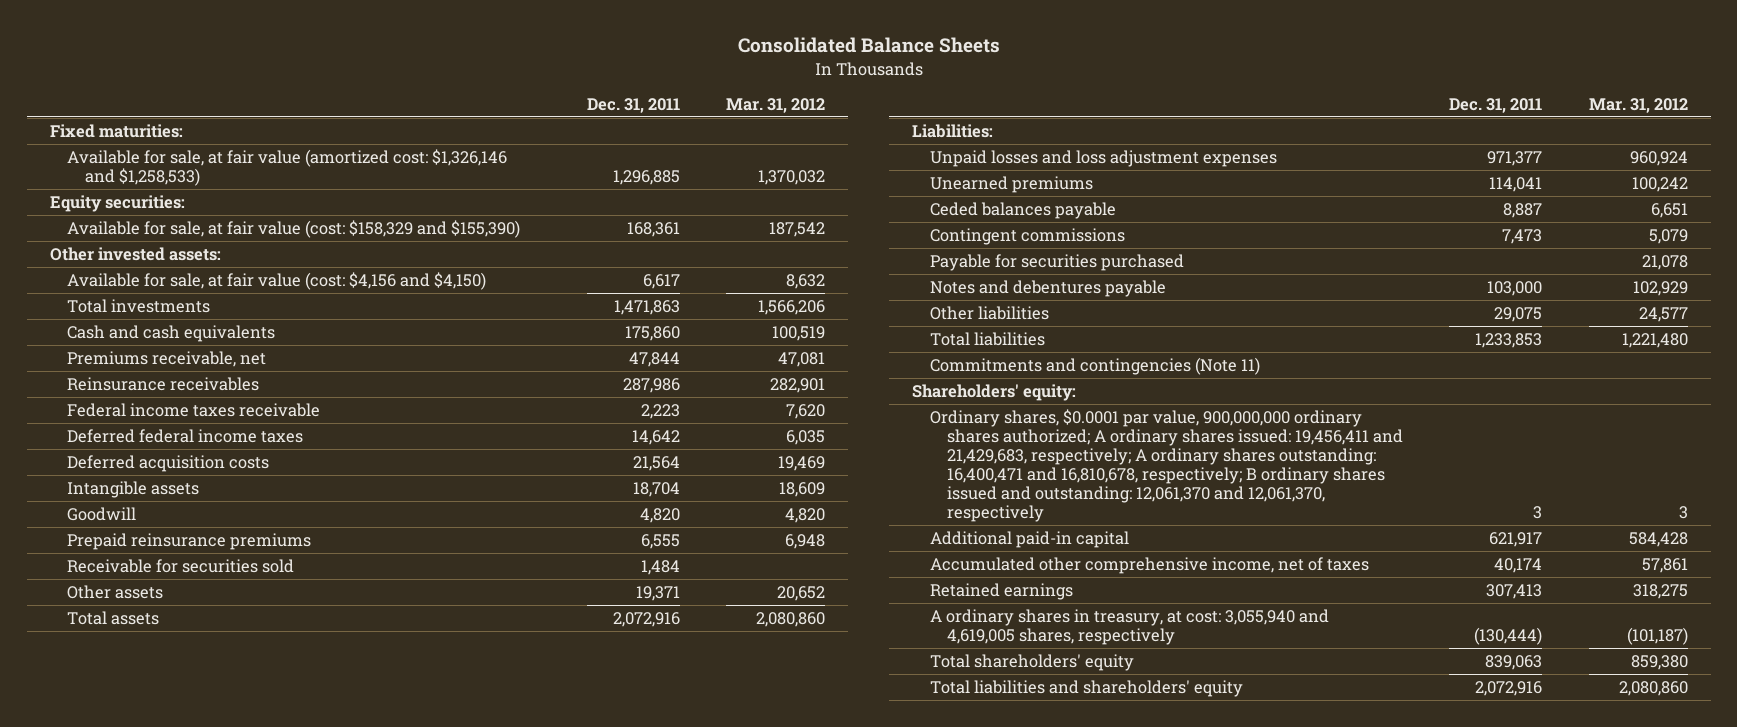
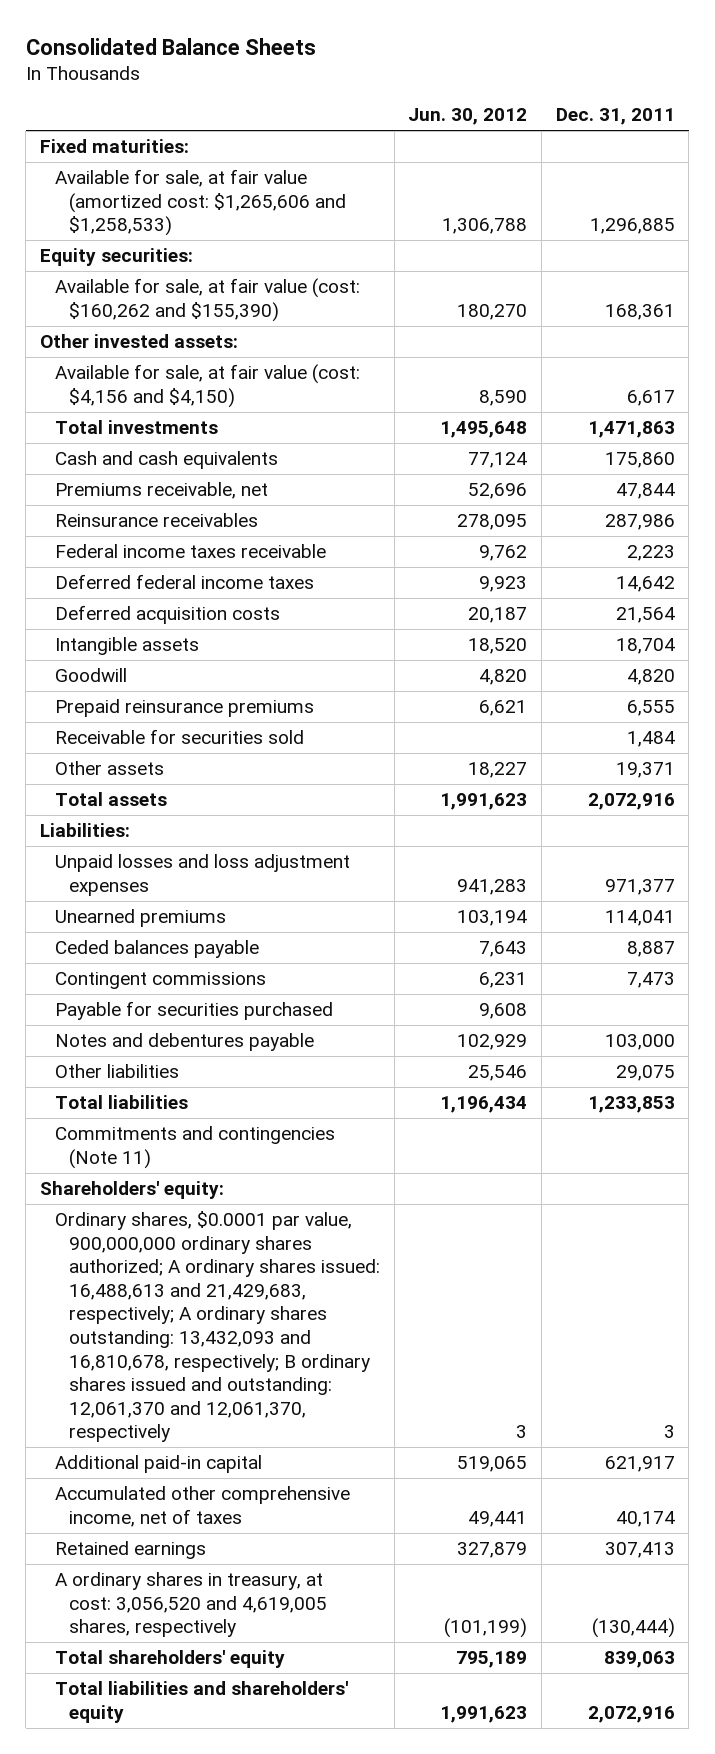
[725,98,825,114] Mar. 31, 2012 -> none
none -> [408,108,528,126] Jun. 30, 2012
[67,148,508,186] Available for sale, at fair value (amortized cost: $1,326,146 and $1,258,533) -> [54,169,347,237] Available for sale, at fair value (amortized cost: $1,265,606 and $1,258,533)
[67,219,521,238] Available for sale, at fair value (cost: $158,329 and $155,390) -> [54,278,360,322] Available for sale, at fair value (cost: $160,262 and $155,390)
[929,408,1404,523] Ordinary shares, $0.0001 par value, 900,000,000 ordinary shares authorized; A ordinary shares issued: 19,456,411 and 21,429,683, respectively; A ordinary shares outstanding: 16,400,471 and 16,810,678, respectively; B ordinary shares issued and outstanding: 12,061,370 and 12,061,370, respectively -> [54,1211,381,1443] Ordinary shares, $0.0001 par value, 900,000,000 ordinary shares authorized; A ordinary shares issued: 16,488,613 and 21,429,683, respectively; A ordinary shares outstanding: 13,432,093 and 16,810,678, respectively; B ordinary shares issued and outstanding: 12,061,370 and 12,061,370, respectively
[929,608,1329,645] A ordinary shares in treasury, at cost: 3,055,940 and 4,619,005 shares, respectively -> [54,1572,328,1638] A ordinary shares in treasury, at cost: 3,056,520 and 4,619,005 shares, respectively

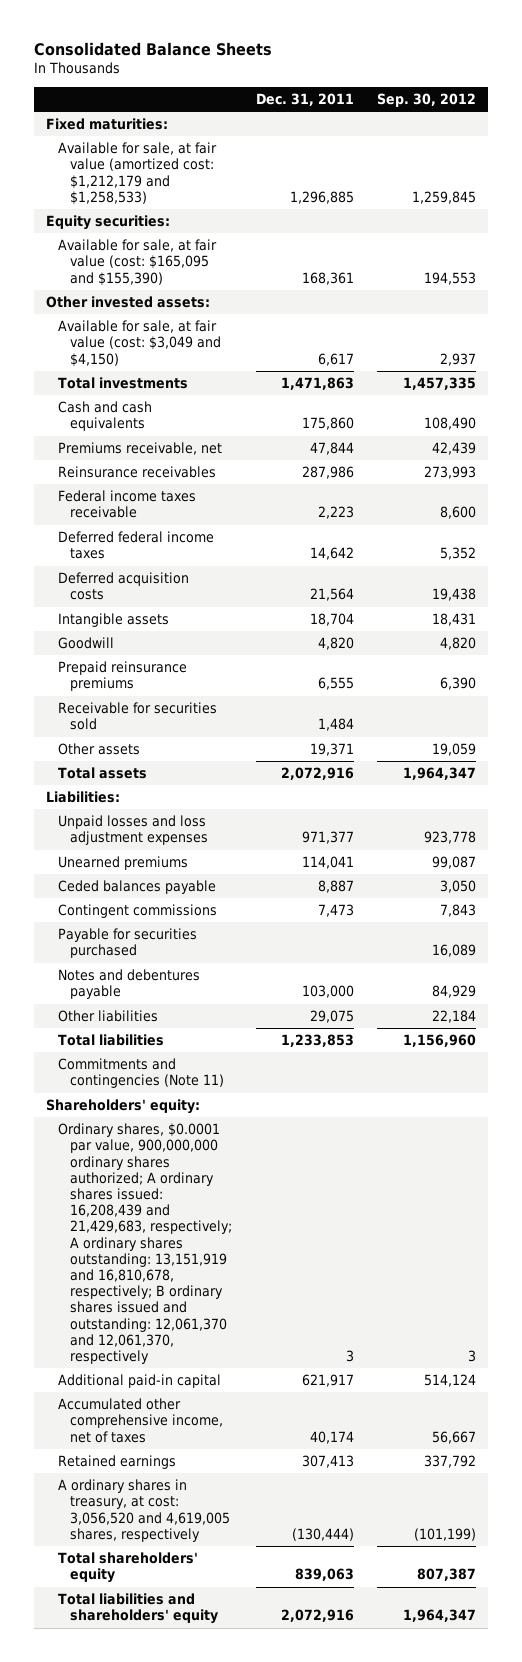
[408,108,528,126] Jun. 30, 2012 -> none
none -> [377,92,477,107] Sep. 30, 2012
[54,169,347,237] Available for sale, at fair value (amortized cost: $1,265,606 and $1,258,533) -> [57,142,217,205] Available for sale, at fair value (amortized cost: $1,212,179 and $1,258,533)
[54,278,360,322] Available for sale, at fair value (cost: $160,262 and $155,390) -> [57,239,217,286] Available for sale, at fair value (cost: $165,095 and $155,390)
[54,364,360,408] Available for sale, at fair value (cost: $4,156 and $4,150) -> [57,320,221,367] Available for sale, at fair value (cost: $3,049 and $4,150)
[54,1211,381,1443] Ordinary shares, $0.0001 par value, 900,000,000 ordinary shares authorized; A ordinary shares issued: 16,488,613 and 21,429,683, respectively; A ordinary shares outstanding: 13,432,093 and 16,810,678, respectively; B ordinary shares issued and outstanding: 12,061,370 and 12,061,370, respectively -> [57,1123,232,1365] Ordinary shares, $0.0001 par value, 900,000,000 ordinary shares authorized; A ordinary shares issued: 16,208,439 and 21,429,683, respectively; A ordinary shares outstanding: 13,151,919 and 16,810,678, respectively; B ordinary shares issued and outstanding: 12,061,370 and 12,061,370, respectively

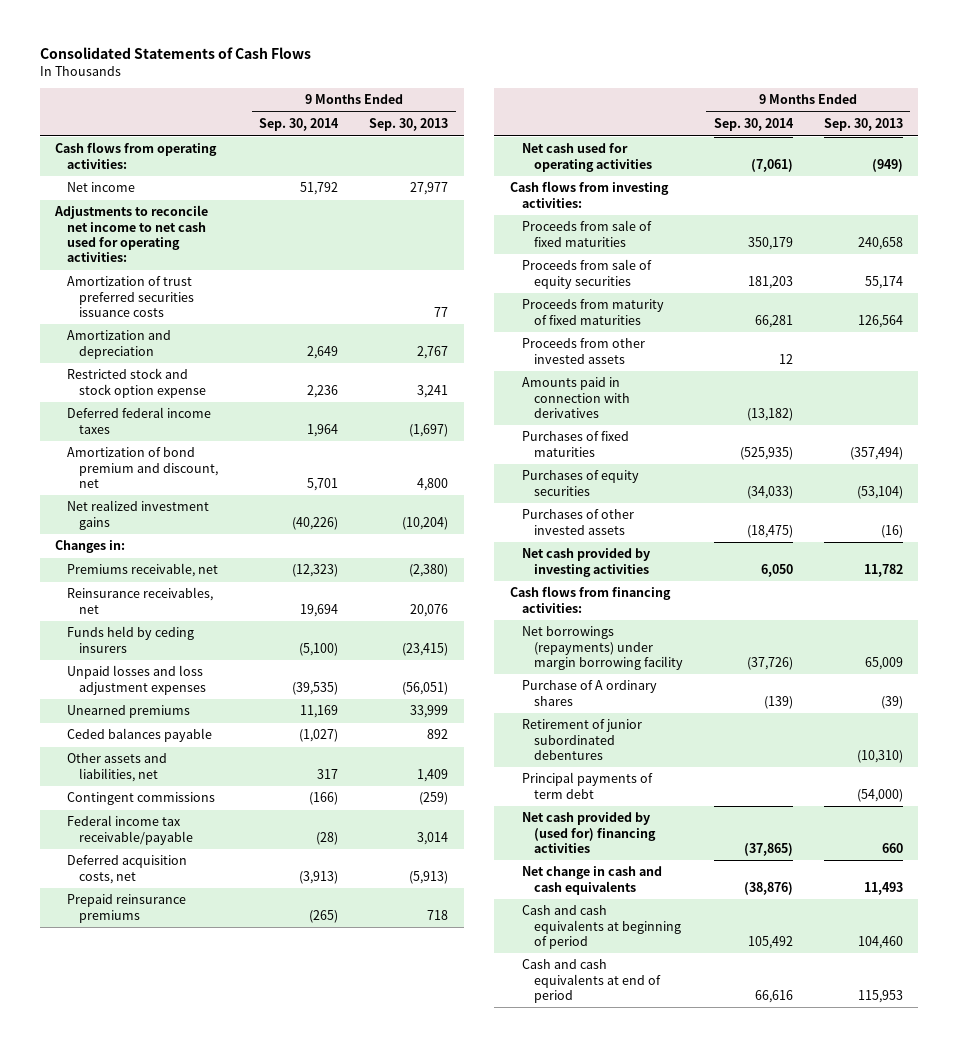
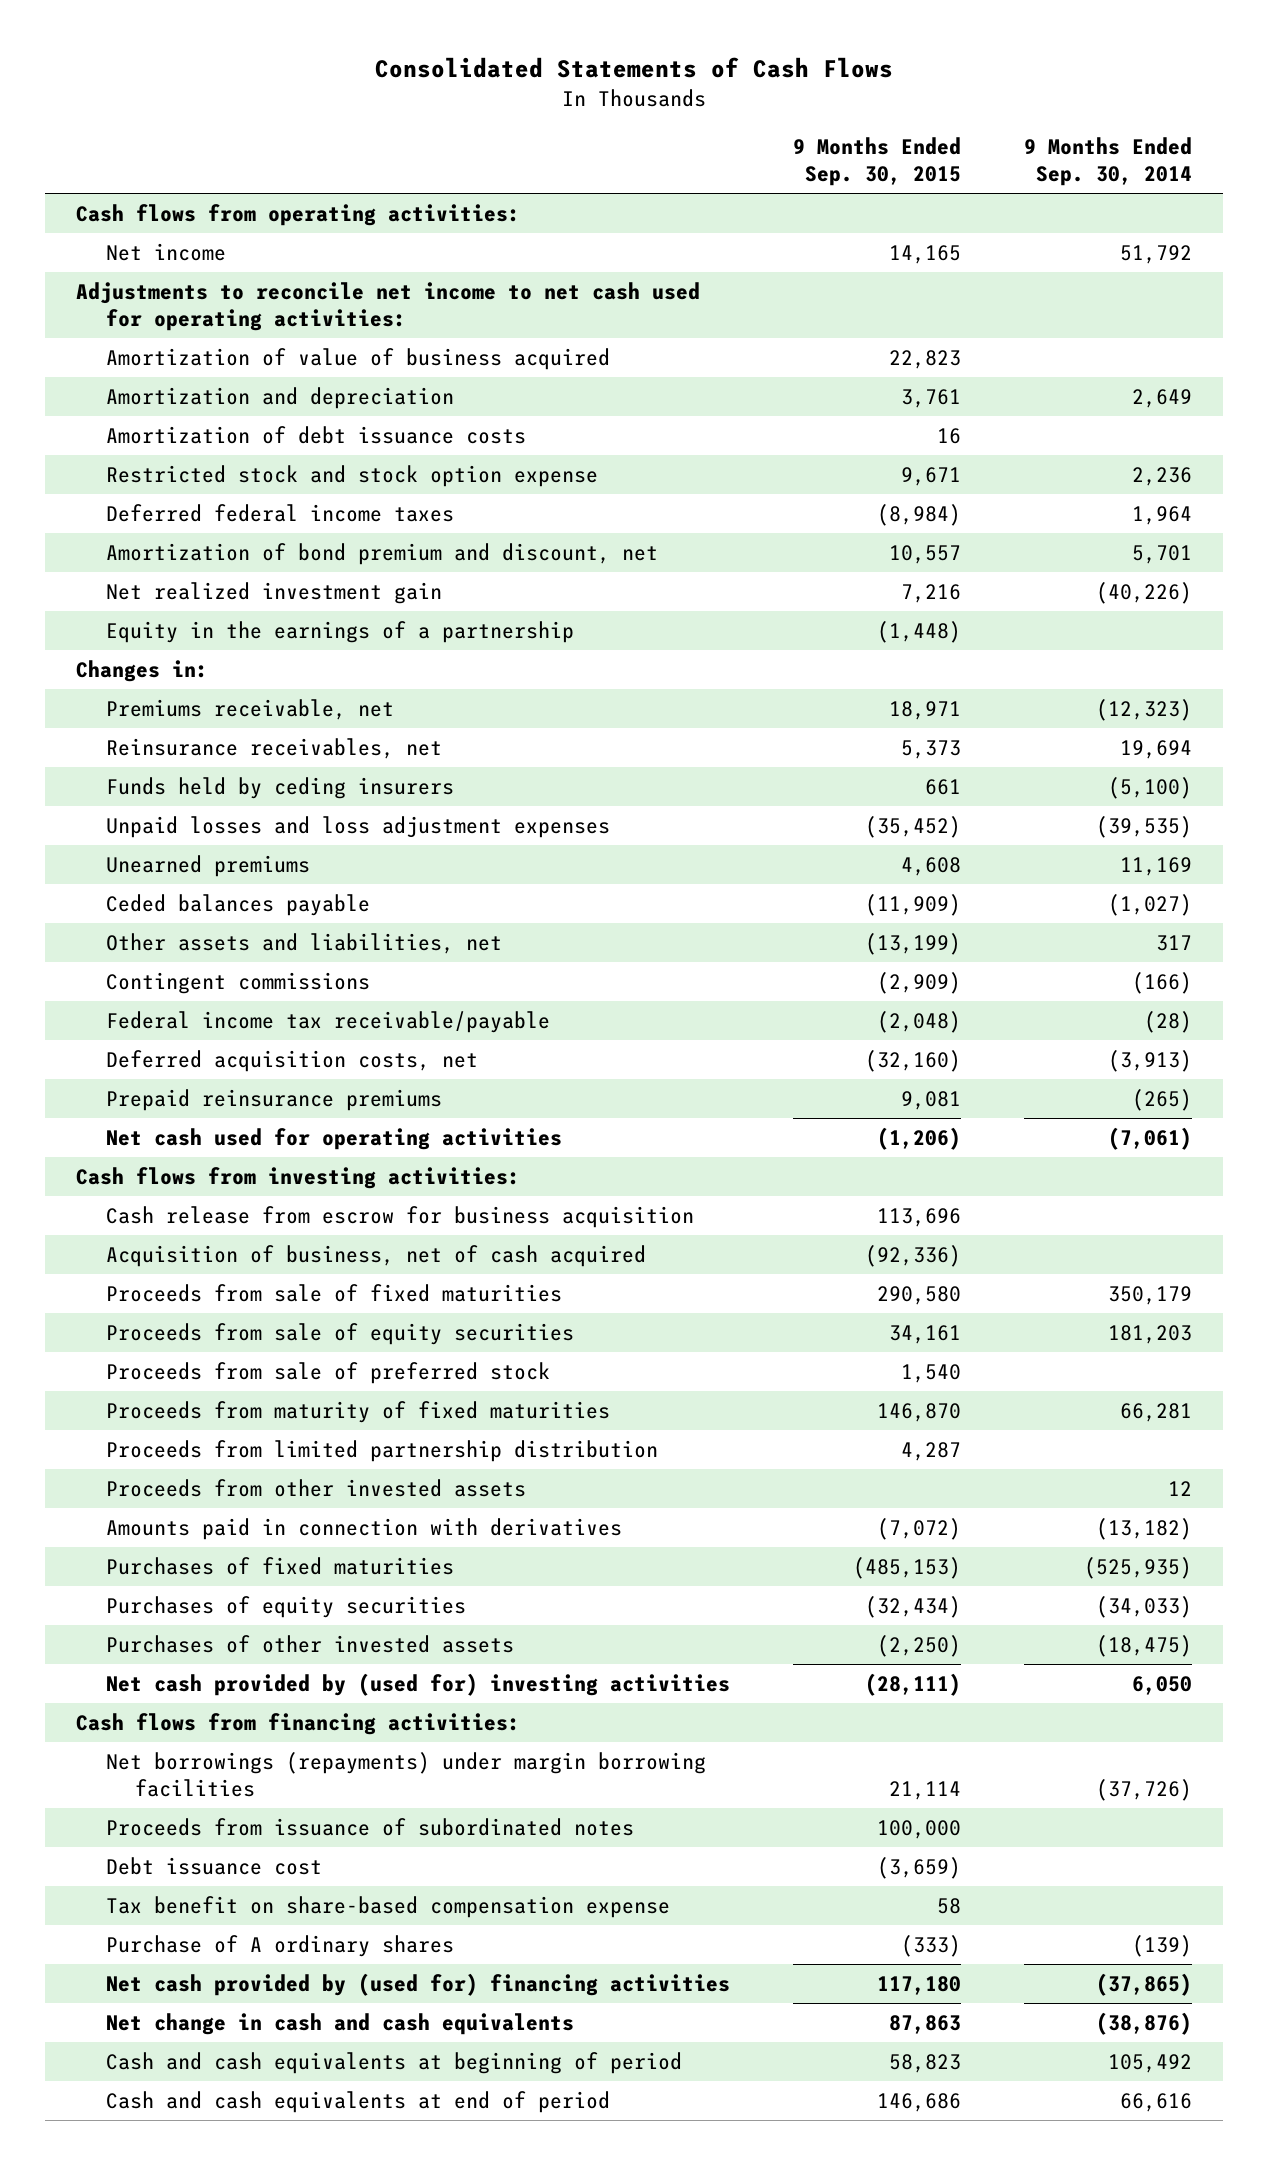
[369,118,449,132] Sep. 30, 2013 -> none
none -> [792,136,961,187] 9 Months Ended Sep. 30, 2015
[67,276,195,317] Amortization of trust preferred securities issuance costs -> none
none -> [105,347,610,370] Amortization of value of business acquired
none -> [105,425,526,444] Amortization of debt issuance costs
[67,500,210,530] Net realized investment gains -> [105,581,442,604] Net realized investment gain
none -> [105,620,574,643] Equity in the earnings of a partnership
none -> [105,1205,694,1228] Cash release from escrow for business acquisition
none -> [105,1244,646,1267] Acquisition of business, net of cash acquired
none -> [105,1361,550,1384] Proceeds from sale of preferred stock
none -> [105,1439,658,1462] Proceeds from limited partnership distribution
[521,548,650,577] Net cash provided by investing activities -> [105,1672,730,1696] Net cash provided by (used for) investing activities
[521,626,683,670] Net borrowings (repayments) under margin borrowing facility -> [105,1751,706,1798] Net borrowings (repayments) under margin borrowing facilities
none -> [105,1817,634,1836] Proceeds from issuance of subordinated notes
none -> [105,1856,322,1875] Debt issuance cost
none -> [105,1895,670,1918] Tax benefit on share-based compensation expense
[521,719,642,760] Retirement of junior subordinated debentures -> none
[521,772,653,799] Principal payments of term debt -> none

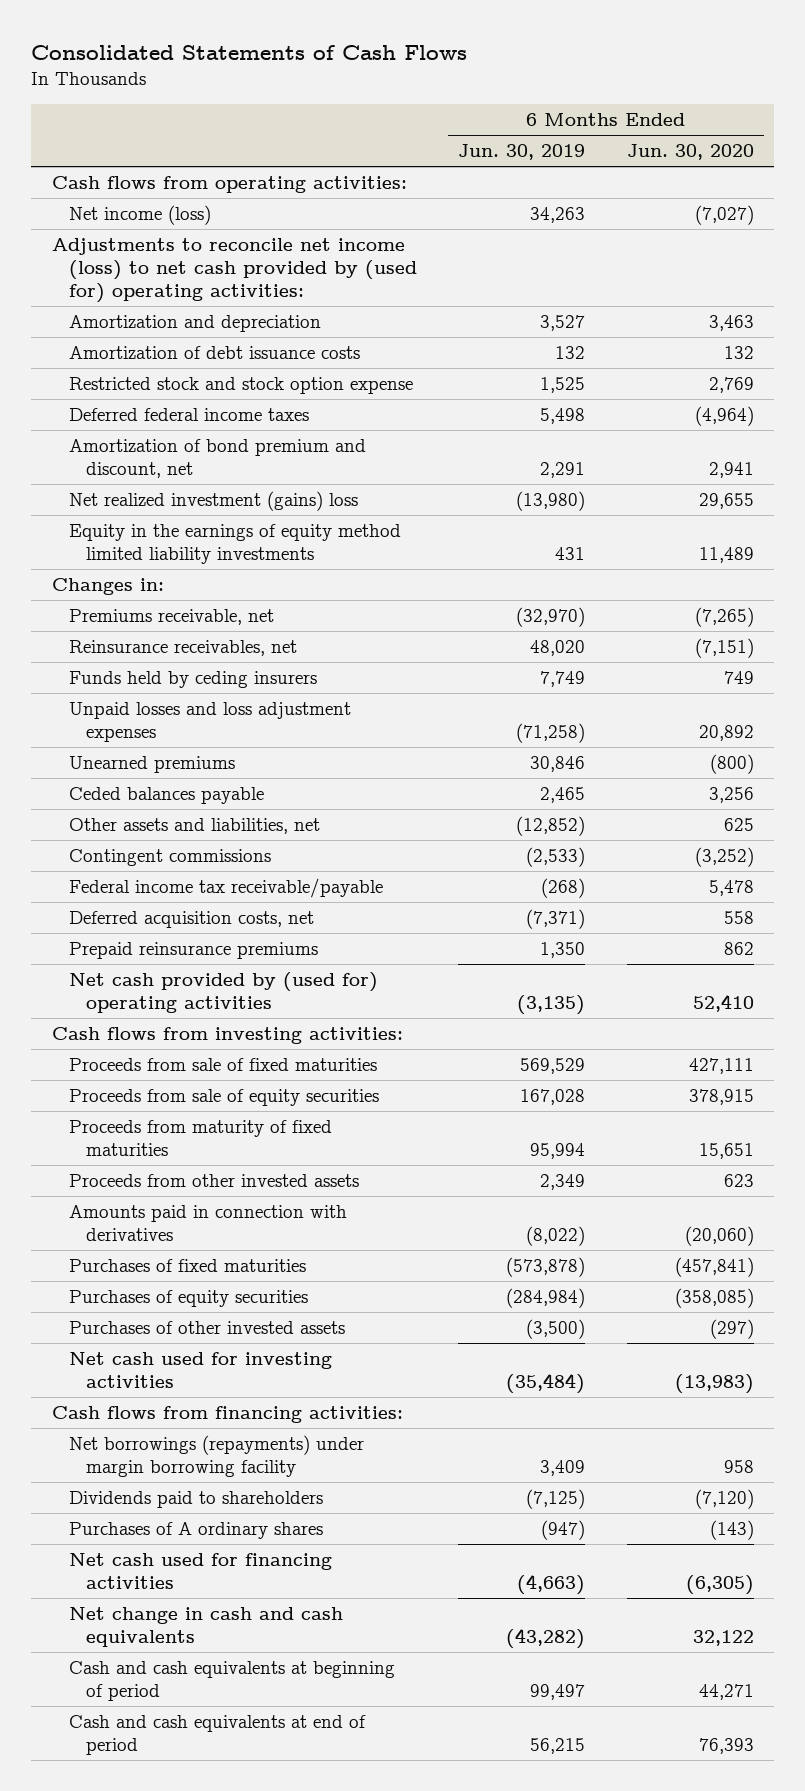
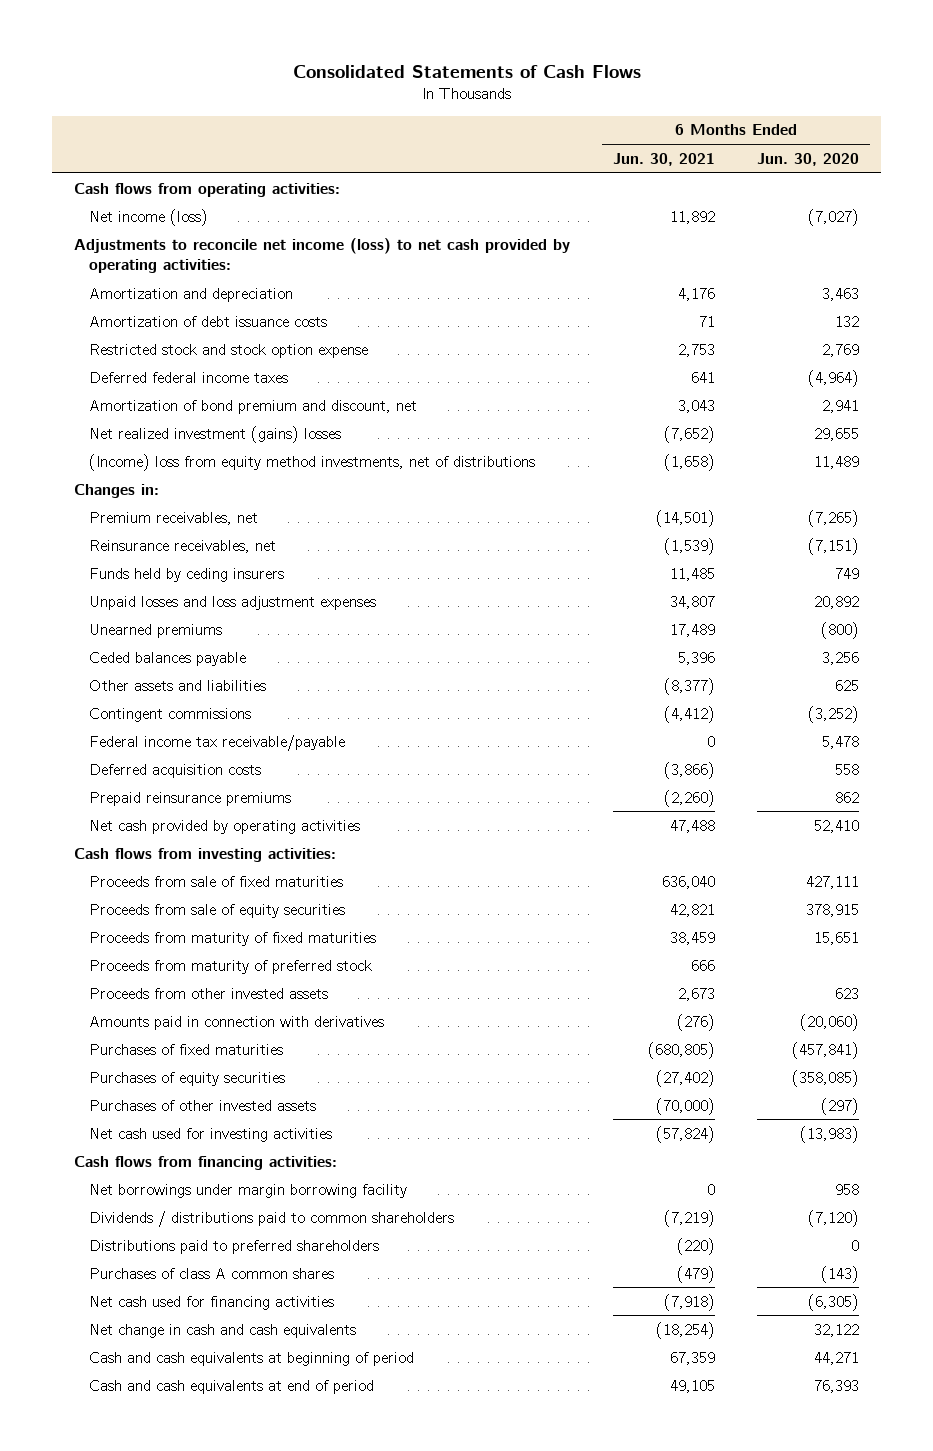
[458,144,586,161] Jun. 30, 2019 -> none
none -> [612,152,715,166] Jun. 30, 2021
[51,237,418,304] Adjustments to reconcile net income (loss) to net cash provided by (used for) operating activities: -> [73,237,570,274] Adjustments to reconcile net income (loss) to net cash provided by operating activities:
[69,490,359,511] Net realized investment (gains) loss -> [89,425,342,443] Net realized investment (gains) losses
[69,523,402,565] Equity in the earnings of equity method limited liability investments -> [89,453,536,471] (Income) loss from equity method investments, net of distributions
[69,608,275,625] Premiums receivable, net -> [89,511,259,525] Premium receivables, net
[69,817,321,834] Other assets and liabilities, net -> [89,679,267,691] Other assets and liabilities
[69,910,315,928] Deferred acquisition costs, net -> [89,763,262,778] Deferred acquisition costs
[69,971,379,1014] Net cash provided by (used for) operating activities -> [89,819,361,834] Net cash provided by operating activities
none -> [89,959,373,974] Proceeds from maturity of preferred stock
[69,1434,365,1478] Net borrowings (repayments) under margin borrowing facility -> [89,1183,408,1198] Net borrowings under margin borrowing facility
[69,1490,324,1508] Dividends paid to shareholders -> [89,1210,455,1227] Dividends / distributions paid to common shareholders
none -> [89,1239,380,1254] Distributions paid to preferred shareholders
[69,1521,324,1539] Purchases of A ordinary shares -> [89,1267,335,1279] Purchases of class A common shares

